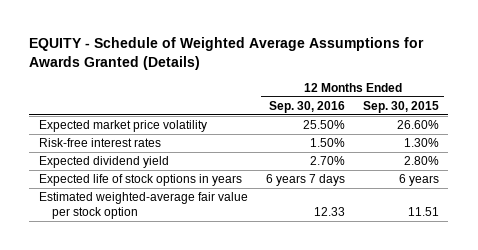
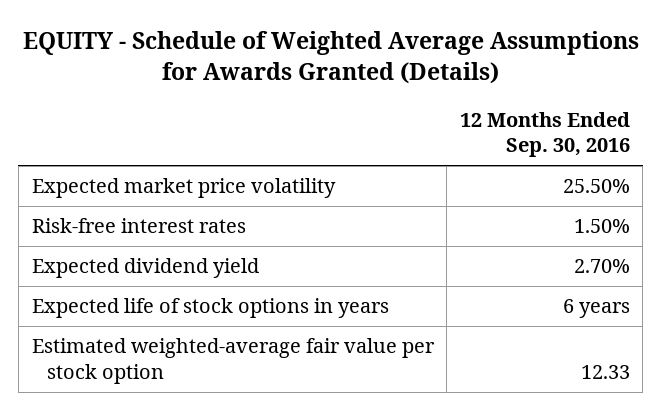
[363,100,440,113] Sep. 30, 2015 -> none
[265,174,345,187] 6 years 7 days -> [562,299,630,319] 6 years

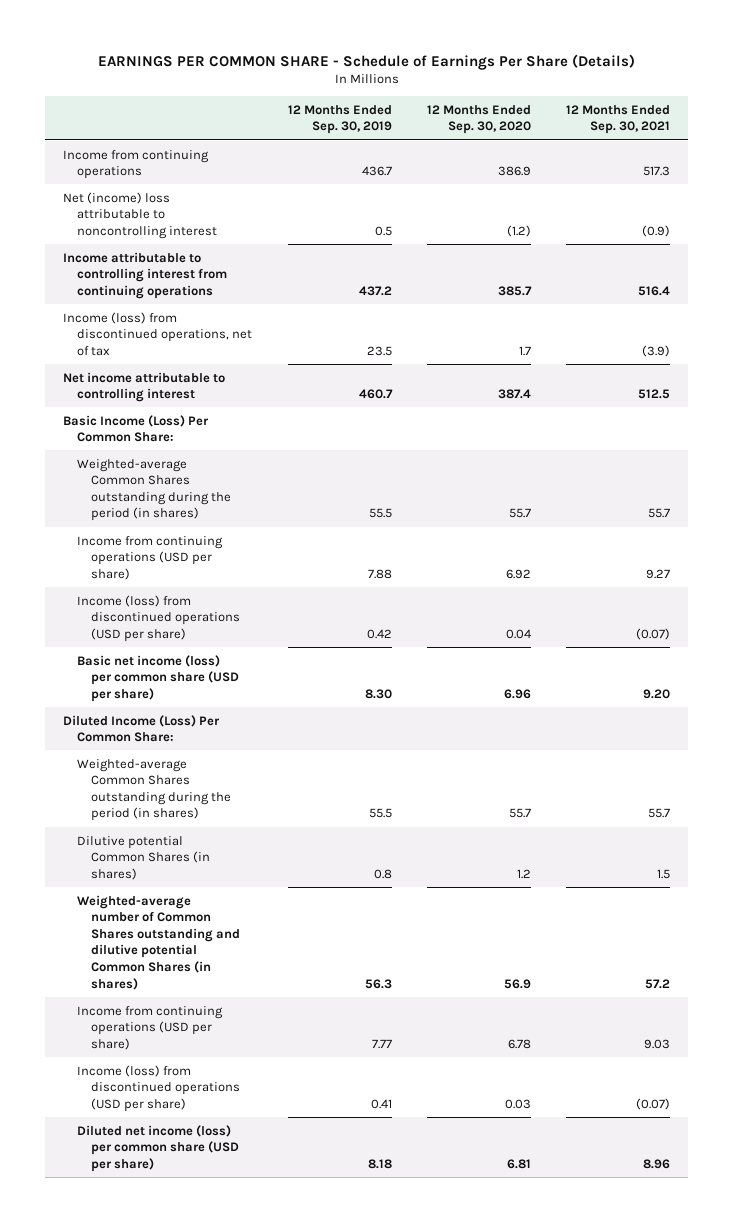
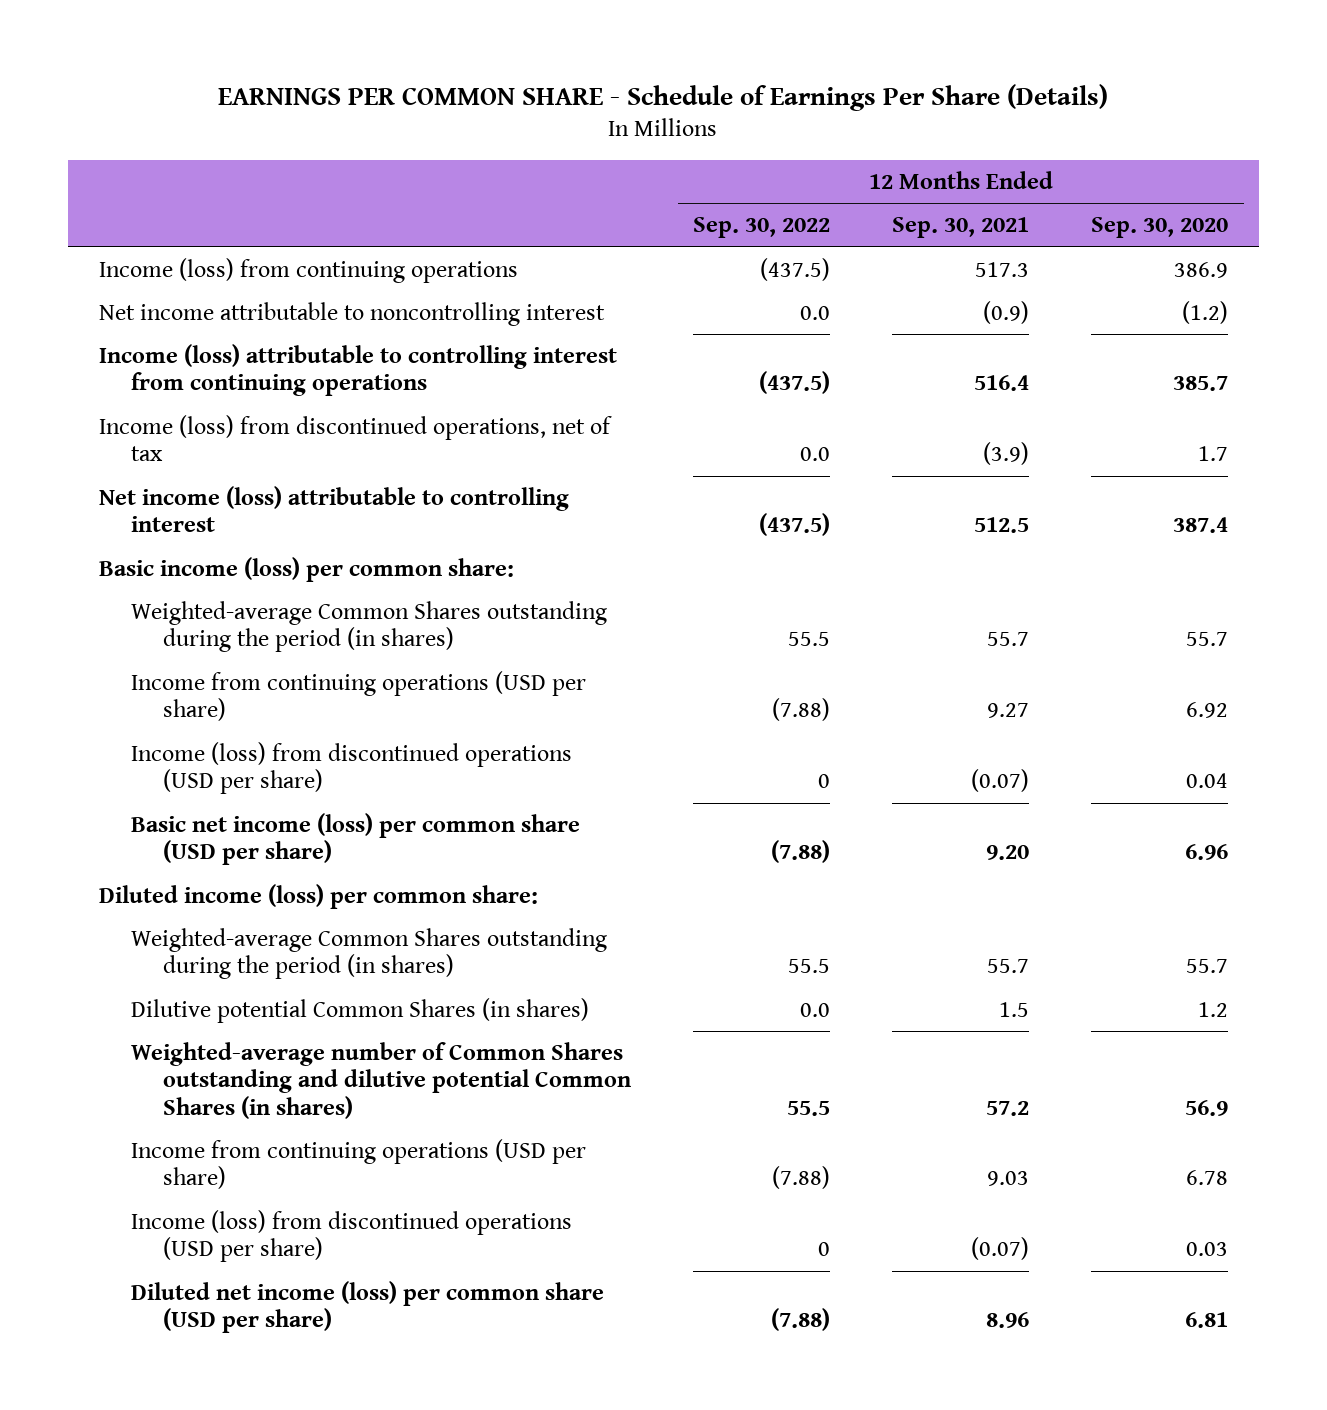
[287,104,392,135] 12 Months Ended Sep. 30, 2019 -> none
none -> [693,217,831,239] Sep. 30, 2022
[63,149,210,180] Income from continuing operations -> [98,258,518,284] Income (loss) from continuing operations
[63,191,218,239] Net (income) loss attributable to noncontrolling interest -> [98,302,605,327] Net income attributable to noncontrolling interest
[63,251,228,299] Income attributable to controlling interest from continuing operations -> [98,344,617,397] Income (loss) attributable to controlling interest from continuing operations
[63,371,226,403] Net income attributable to controlling interest -> [98,486,569,533] Net income (loss) attributable to controlling interest
[63,414,210,443] Basic Income (Loss) Per Common Share: -> [98,557,514,583] Basic income (loss) per common share:
[63,714,221,743] Diluted Income (Loss) Per Common Share: -> [98,884,538,910] Diluted income (loss) per common share:

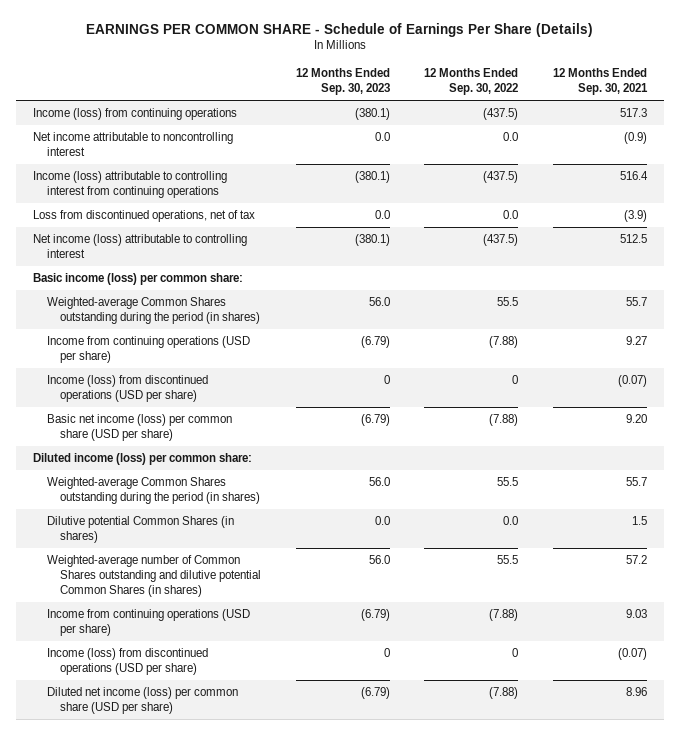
[1091,217,1229,239] Sep. 30, 2020 -> none
none -> [295,68,390,96] 12 Months Ended Sep. 30, 2023
[98,415,612,462] Income (loss) from discontinued operations, net of tax -> [32,210,255,223] Loss from discontinued operations, net of tax

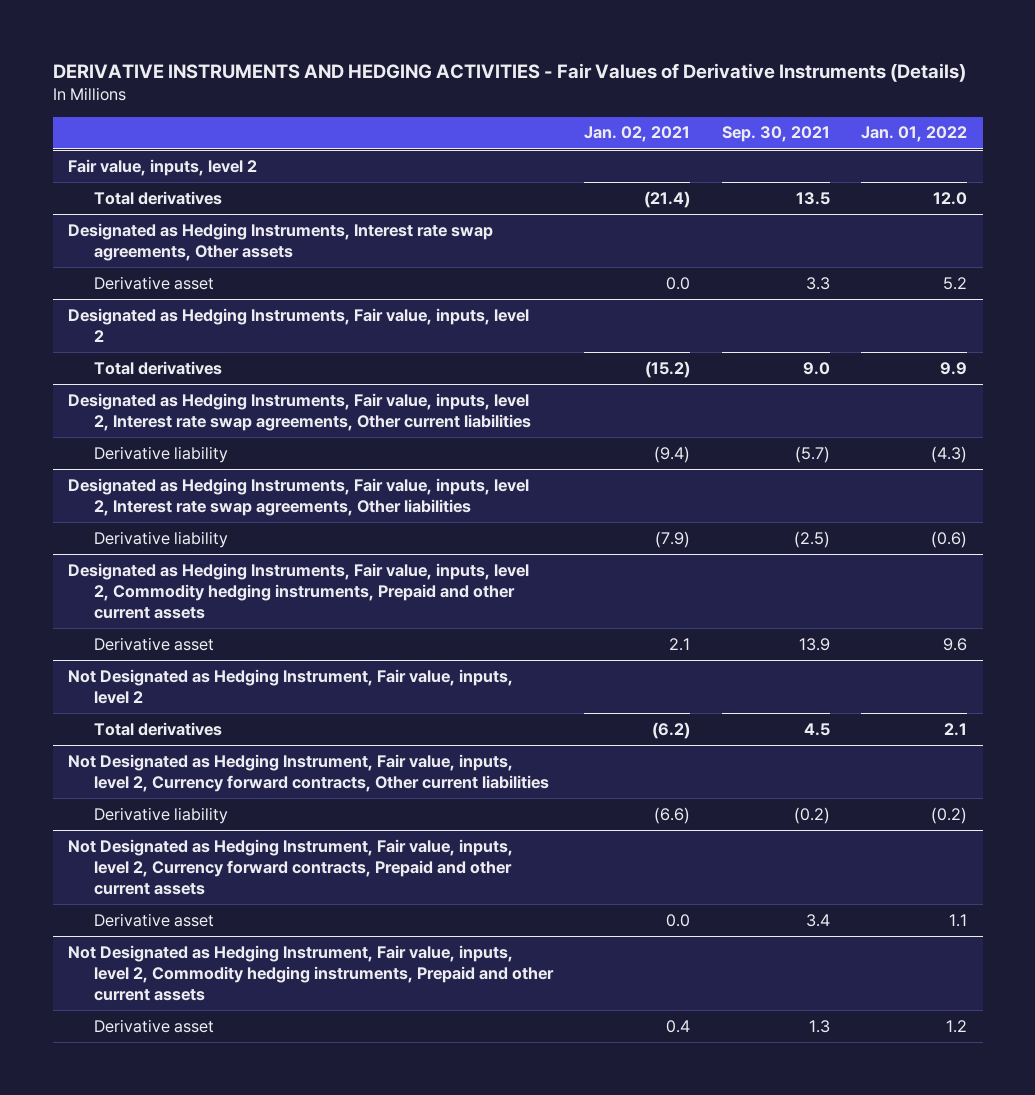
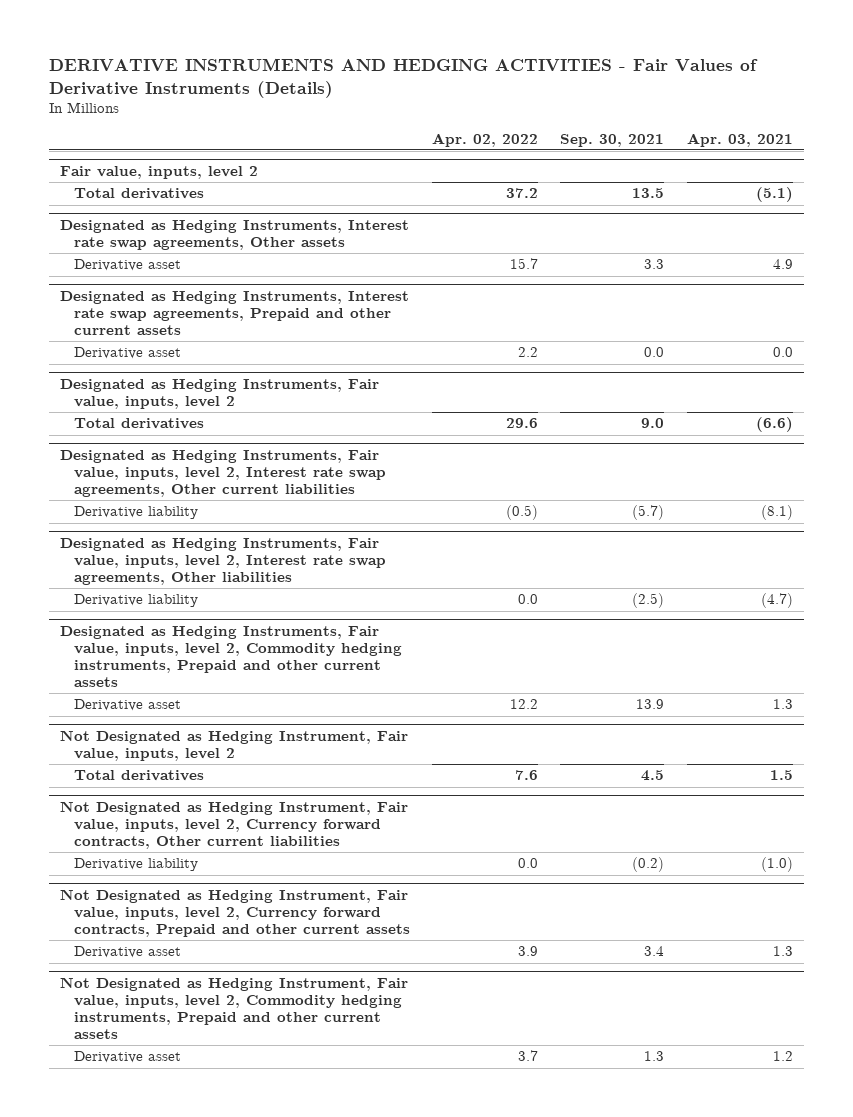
[584,126,691,143] Jan. 02, 2021 -> none
[860,126,967,143] Jan. 01, 2022 -> none
none -> [432,132,539,147] Apr. 02, 2022
none -> [686,132,793,147] Apr. 03, 2021
none -> [60,290,410,335] Designated as Hedging Instruments, Interest rate swap agreements, Prepaid and other current assets
none -> [74,347,182,360] Derivative asset

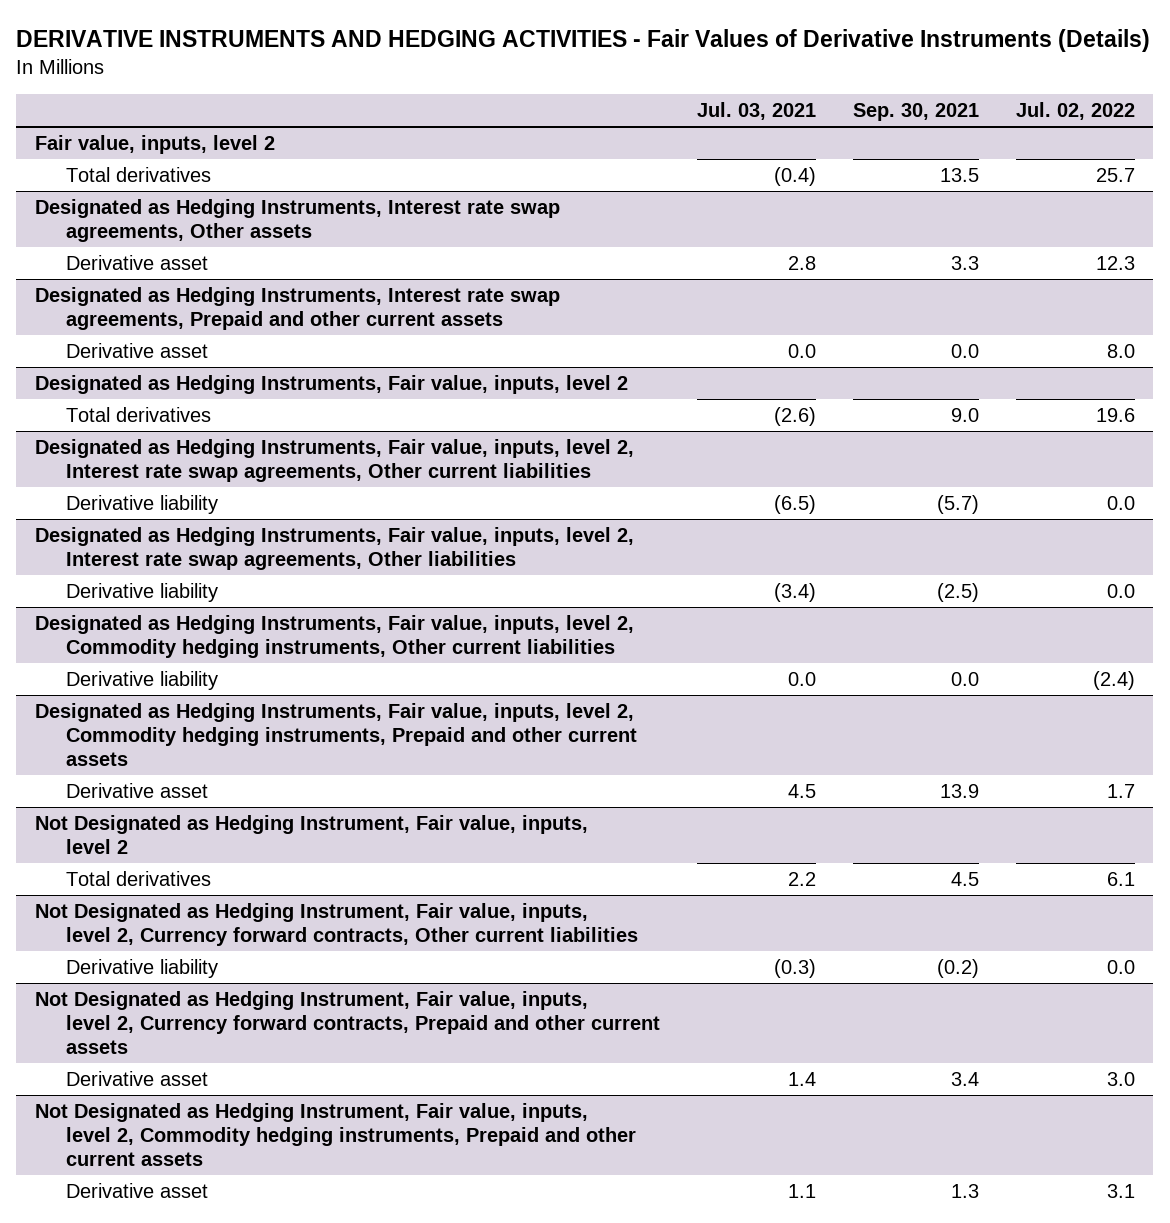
[432,132,539,147] Apr. 02, 2022 -> none
[686,132,793,147] Apr. 03, 2021 -> none
none -> [697,101,817,120] Jul. 03, 2021
none -> [1015,101,1135,120] Jul. 02, 2022
none -> [34,614,634,658] Designated as Hedging Instruments, Fair value, inputs, level 2, Commodity hedging instruments, Other current liabilities
none -> [66,670,219,690] Derivative liability

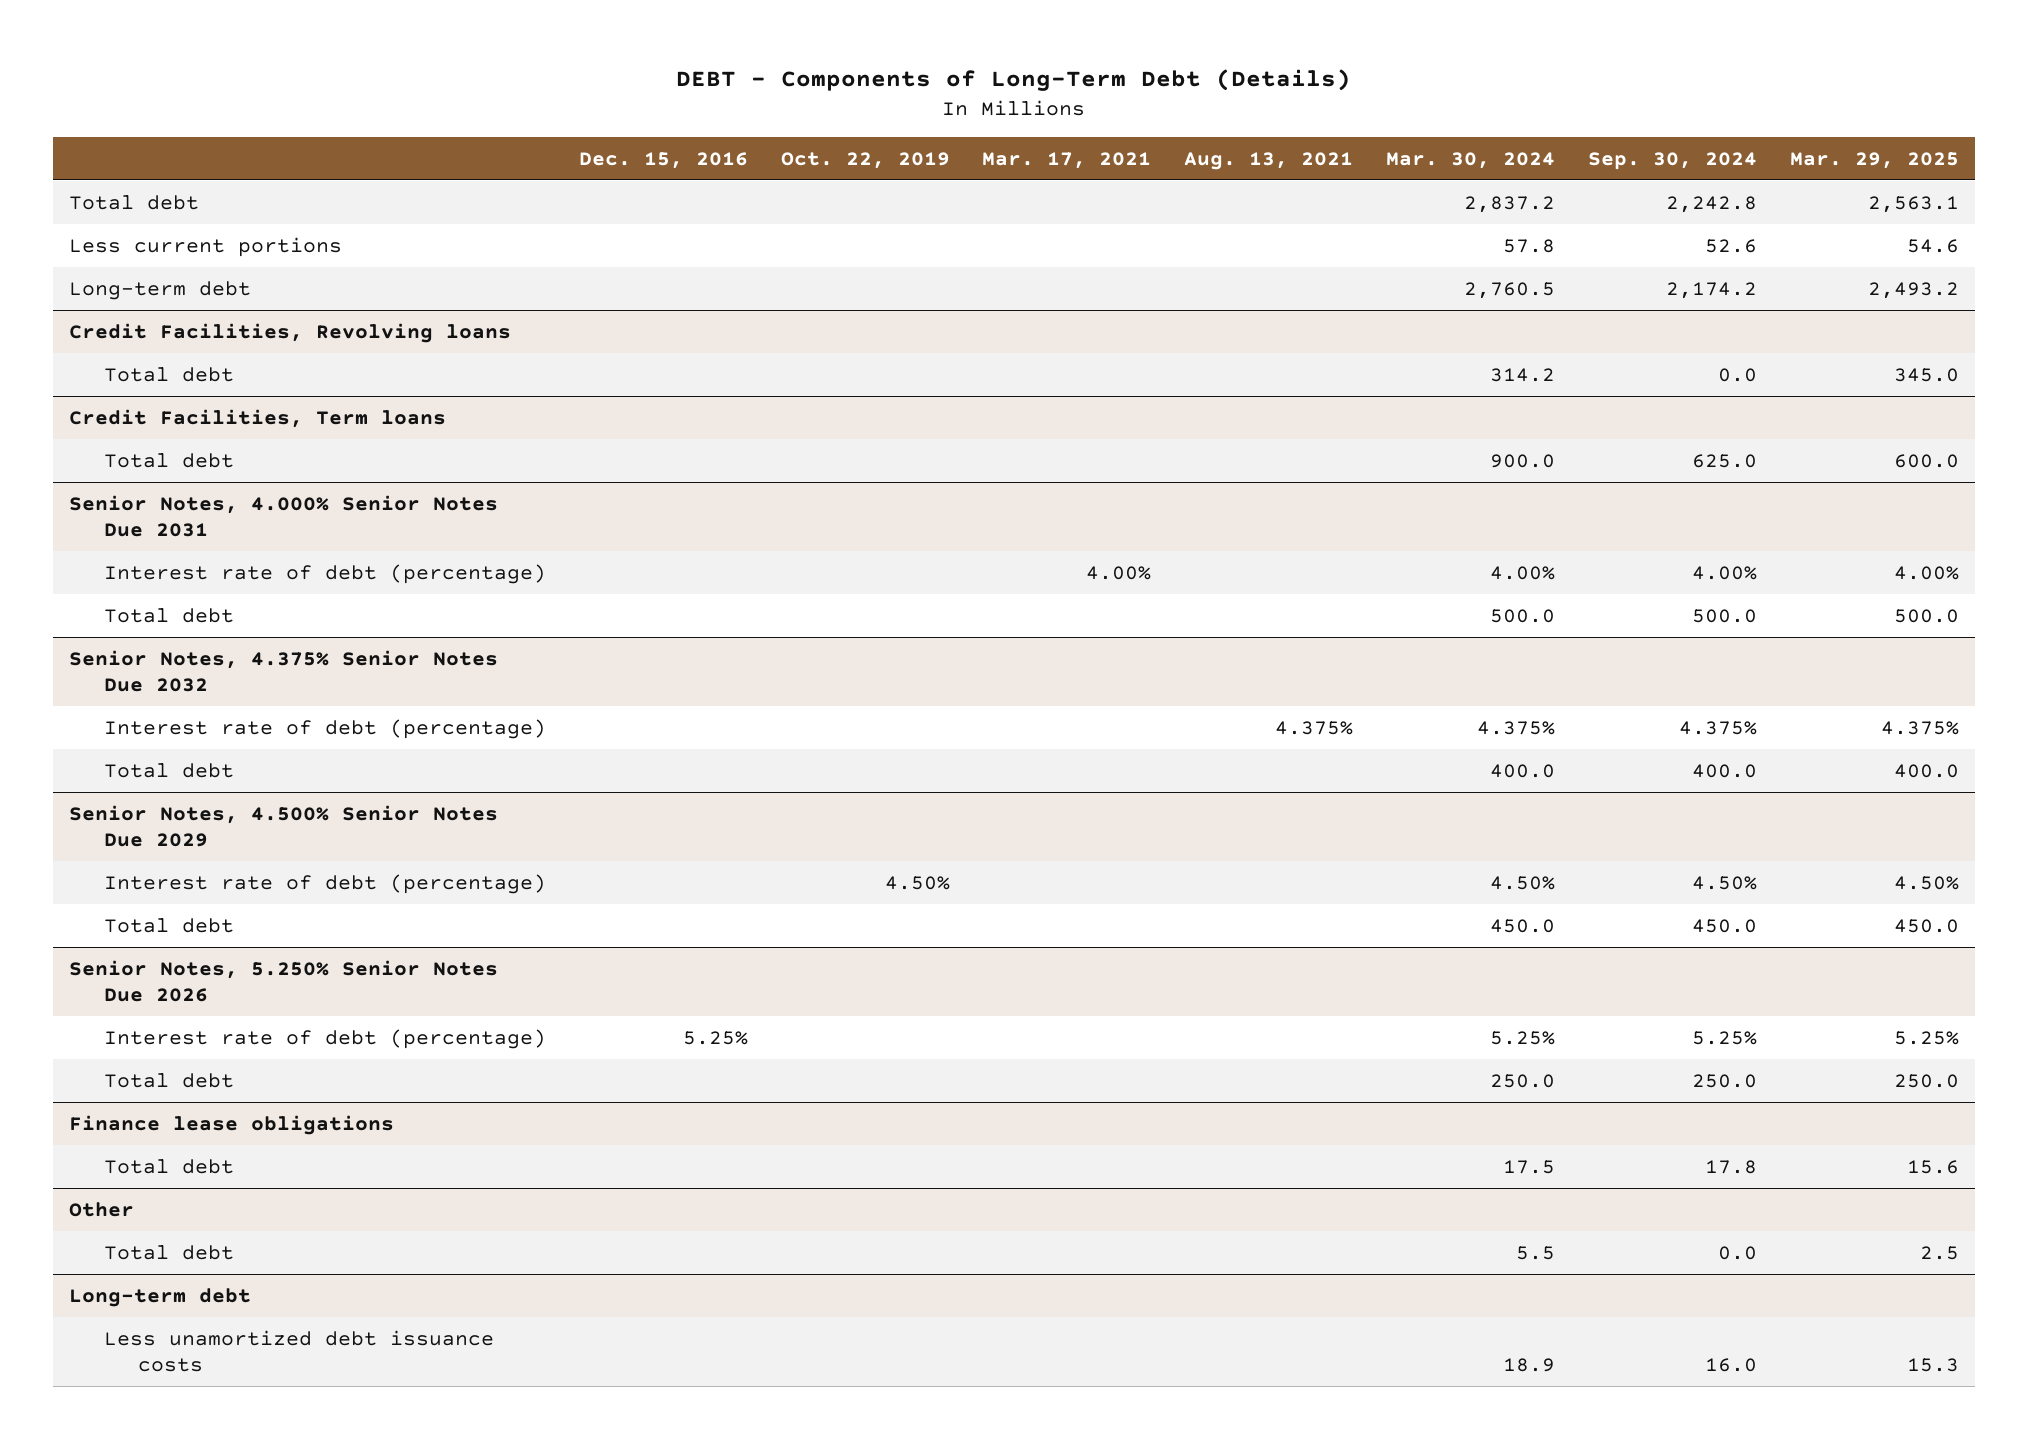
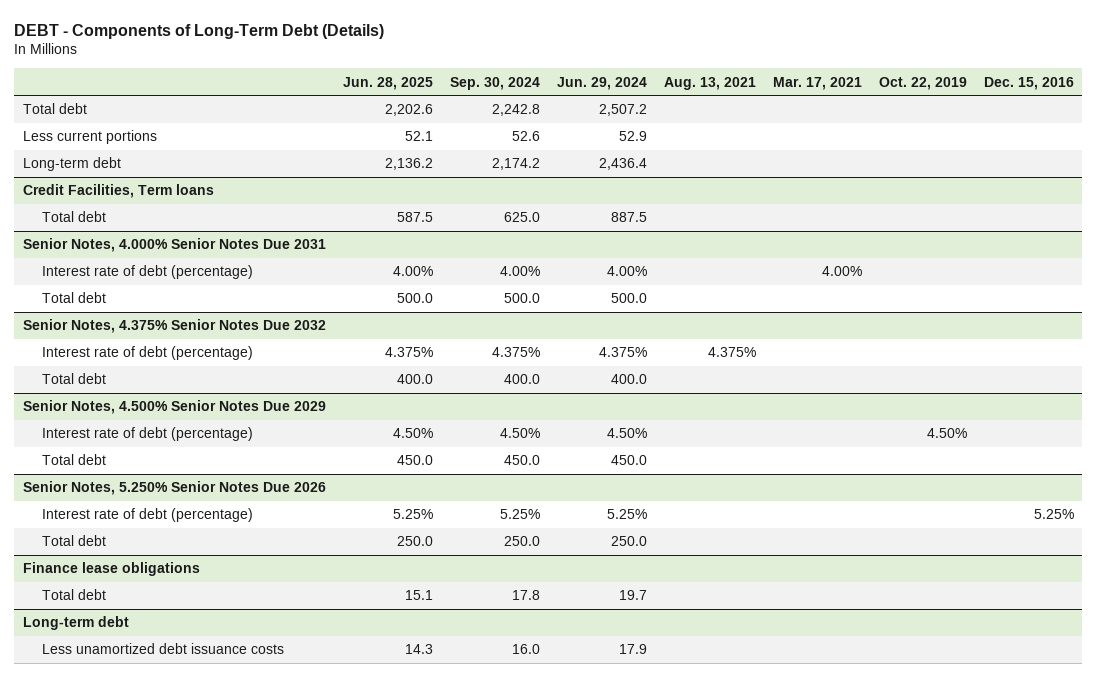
[1386,151,1556,169] Mar. 30, 2024 -> none
[1789,151,1959,169] Mar. 29, 2025 -> none
none -> [342,76,433,90] Jun. 28, 2025
none -> [556,76,647,90] Jun. 29, 2024
[69,322,512,343] Credit Facilities, Revolving loans -> none
[103,366,234,382] Total debt -> none
[69,1201,135,1217] Other -> none
[103,1244,234,1260] Total debt -> none

